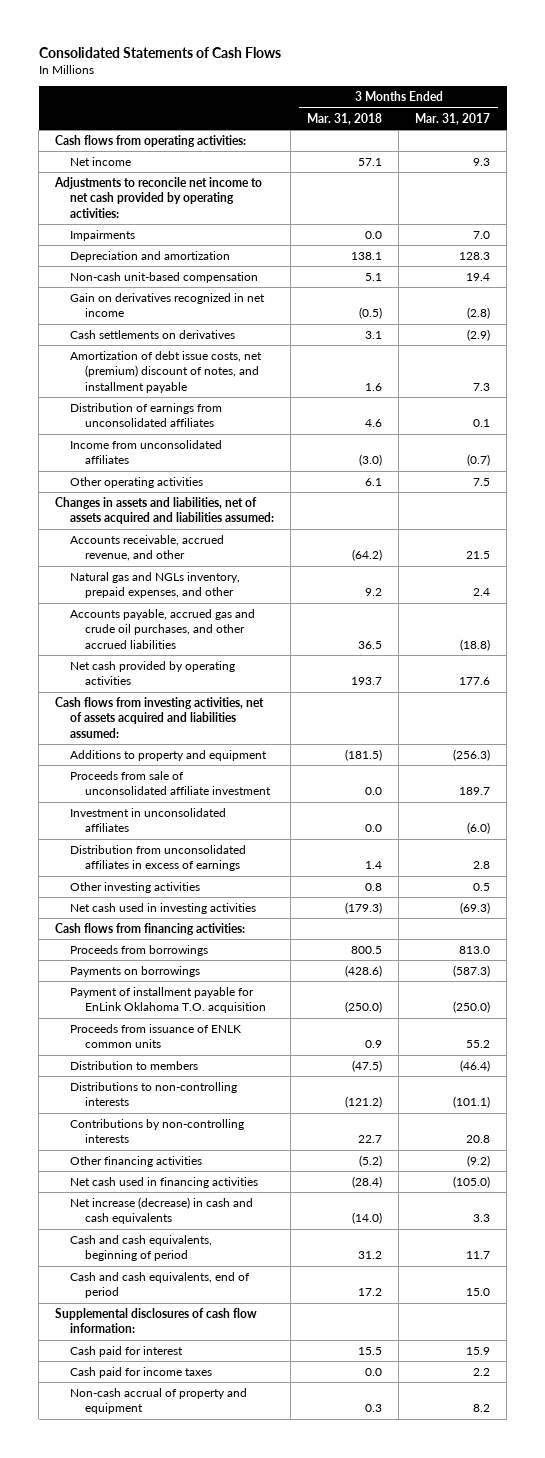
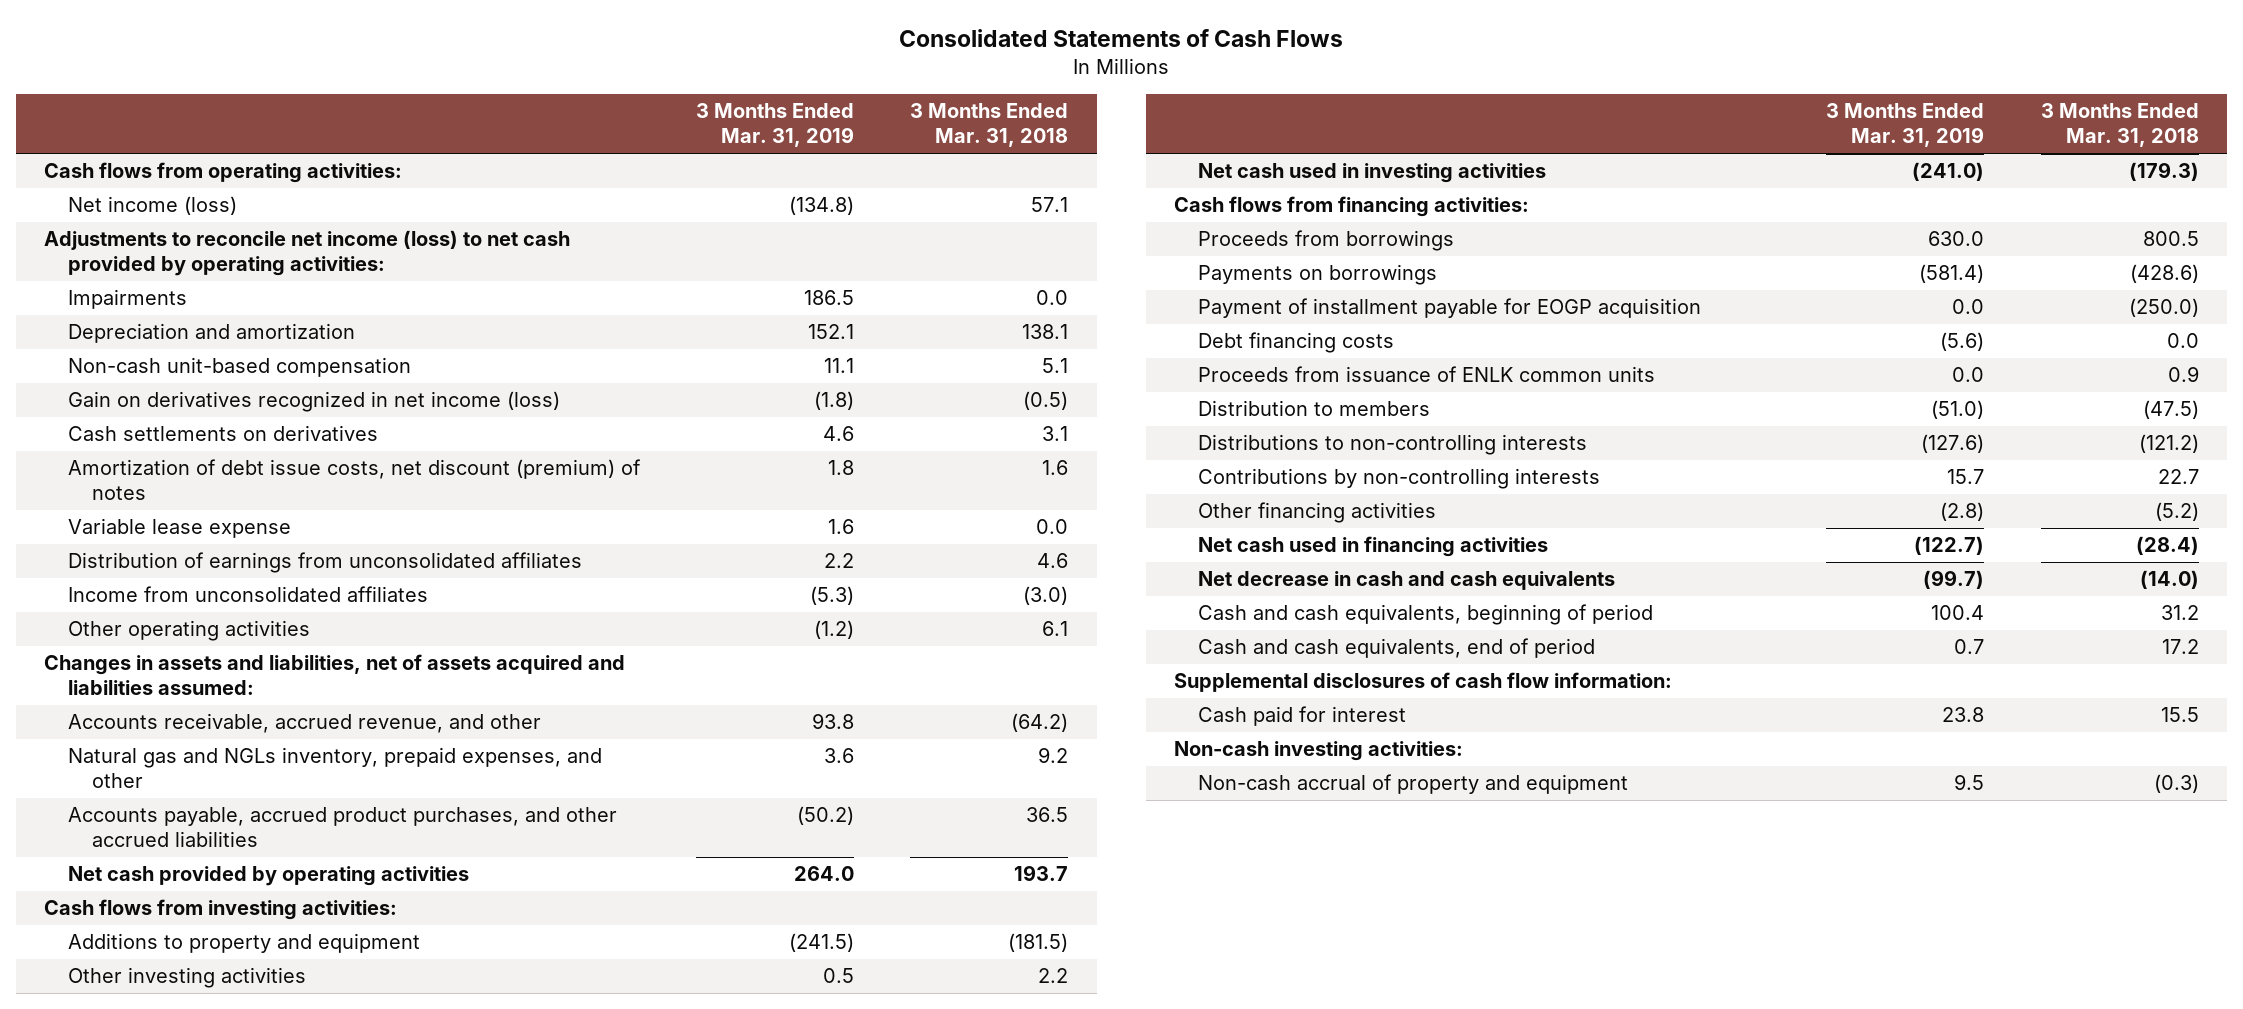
[415,112,491,125] Mar. 31, 2017 -> none
none -> [696,103,855,148] 3 Months Ended Mar. 31, 2019
[70,157,132,167] Net income -> [68,196,238,216] Net income (loss)
[54,177,263,218] Adjustments to reconcile net income to net cash provided by operating activities: -> [44,230,571,277] Adjustments to reconcile net income (loss) to net cash provided by operating activities:
[70,293,266,318] Gain on derivatives recognized in net income -> [68,391,561,413] Gain on derivatives recognized in net income (loss)
[70,351,263,393] Amortization of debt issue costs, net (premium) discount of notes, and installment payable -> [68,459,642,501] Amortization of debt issue costs, net discount (premium) of notes
none -> [68,518,292,539] Variable lease expense
[70,609,256,649] Accounts payable, accrued gas and crude oil purchases, and other accrued liabilities -> [68,807,618,848] Accounts payable, accrued product purchases, and other accrued liabilities
[55,697,265,738] Cash flows from investing activities, net of assets acquired and liabilities assumed: -> [44,899,398,921] Cash flows from investing activities:
[70,771,272,796] Proceeds from sale of unconsolidated affiliate investment -> none
[70,808,227,833] Investment in unconsolidated affiliates -> none
[70,845,247,872] Distribution from unconsolidated affiliates in excess of earnings -> none
[365,883,383,892] 0.8 -> [1038,968,1069,984] 2.2
[70,987,267,1014] Payment of installment payable for EnLink Oklahoma T.O. acquisition -> [1198,298,1702,319] Payment of installment payable for EOGP acquisition
none -> [1198,332,1395,354] Debt financing costs
[70,1197,254,1225] Net increase (decrease) in cash and cash equivalents -> [1198,571,1616,591] Net decrease in cash and cash equivalents
[70,1367,213,1379] Cash paid for income taxes -> none
none -> [1174,741,1464,762] Non-cash investing activities:
[365,1404,383,1413] 0.3 -> [2153,774,2199,794] (0.3)

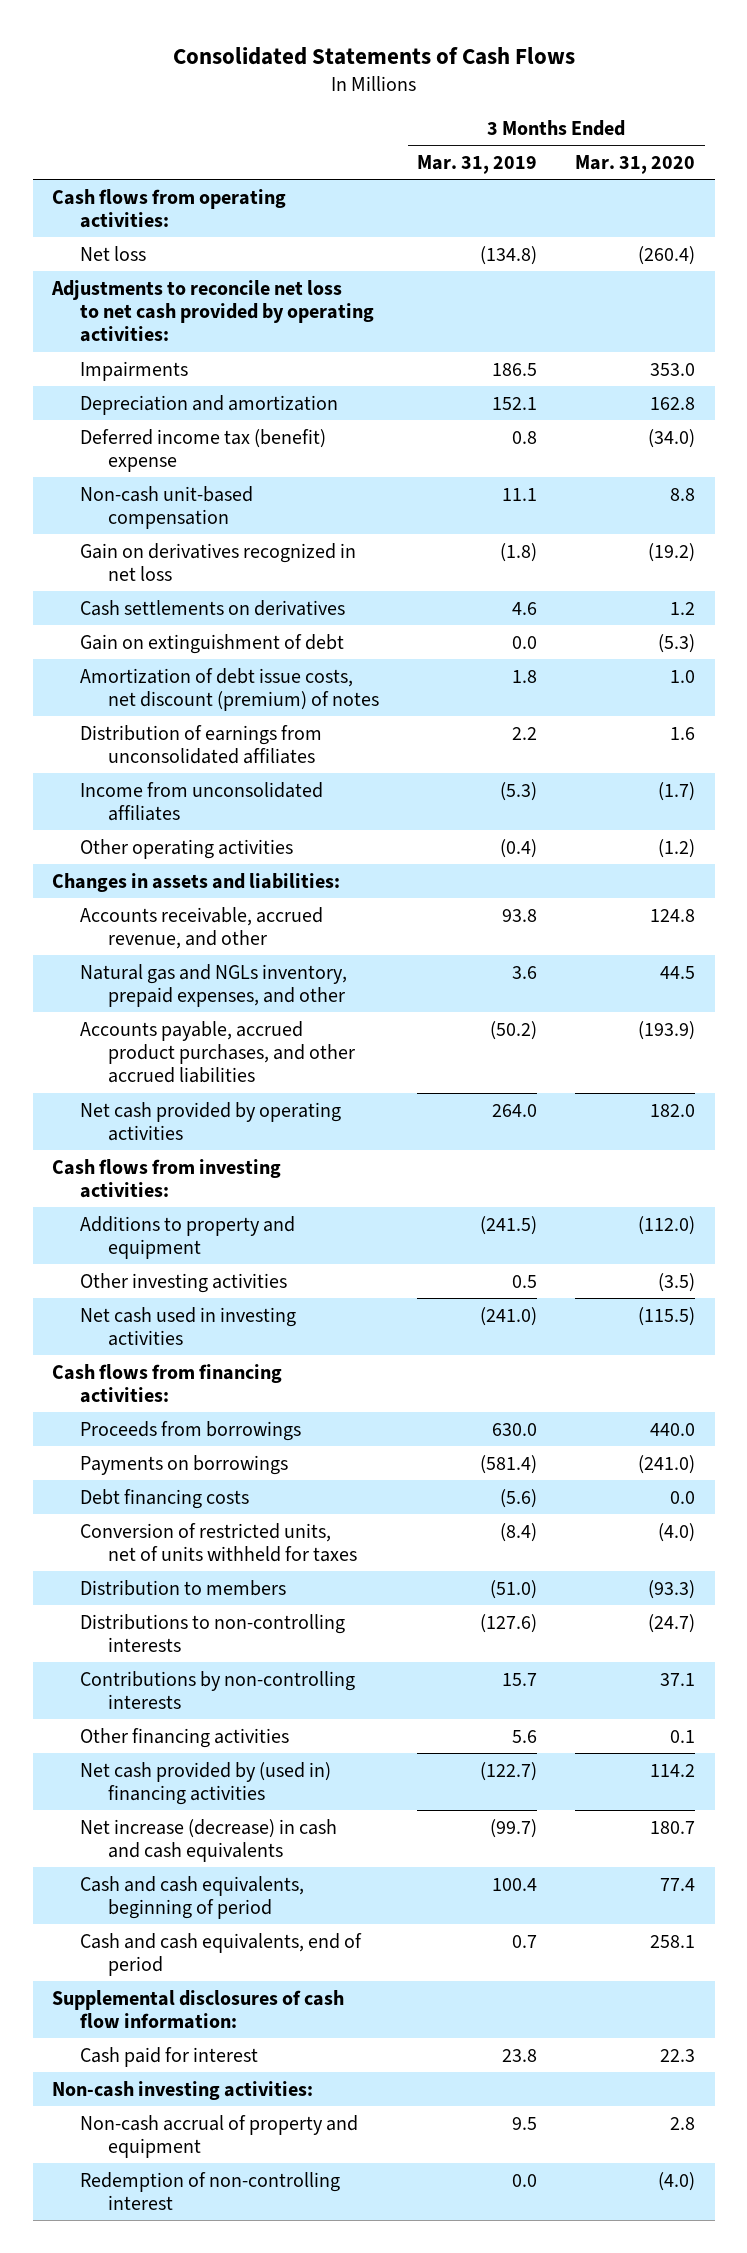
[910,103,1069,148] 3 Months Ended Mar. 31, 2018 -> none
none -> [575,154,696,174] Mar. 31, 2020
[68,196,238,216] Net income (loss) -> [80,245,147,261] Net loss
[44,230,571,277] Adjustments to reconcile net income (loss) to net cash provided by operating activities: -> [50,279,375,343] Adjustments to reconcile net loss to net cash provided by operating activities:
none -> [80,428,327,472] Deferred income tax (benefit) expense
[68,391,561,413] Gain on derivatives recognized in net income (loss) -> [80,542,357,581] Gain on derivatives recognized in net loss
none -> [80,633,345,654] Gain on extinguishment of debt
[68,518,292,539] Variable lease expense -> none
[814,620,855,640] (1.2) -> [500,838,538,858] (0.4)
[44,654,626,696] Changes in assets and liabilities, net of assets acquired and liabilities assumed: -> [51,872,340,892] Changes in assets and liabilities:
[1198,298,1702,319] Payment of installment payable for EOGP acquisition -> none
[1198,366,1656,383] Proceeds from issuance of ENLK common units -> none
none -> [80,1522,358,1562] Conversion of restricted units, net of units withheld for taxes
[1940,502,1985,522] (2.8) -> [512,1729,538,1743] 5.6
[1198,536,1549,558] Net cash used in financing activities -> [80,1761,332,1805] Net cash provided by (used in) financing activities
[1198,571,1616,591] Net decrease in cash and cash equivalents -> [80,1818,338,1862] Net increase (decrease) in cash and cash equivalents
none -> [80,2171,341,2210] Redemption of non-controlling interest

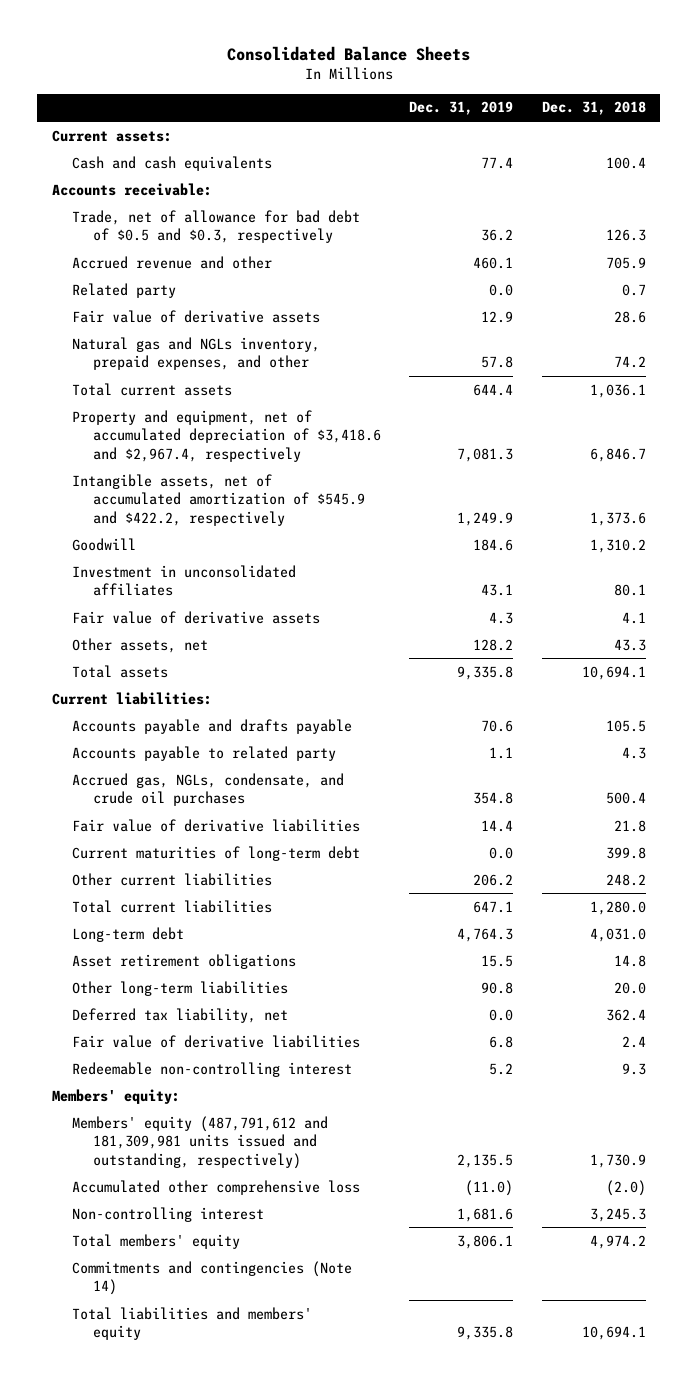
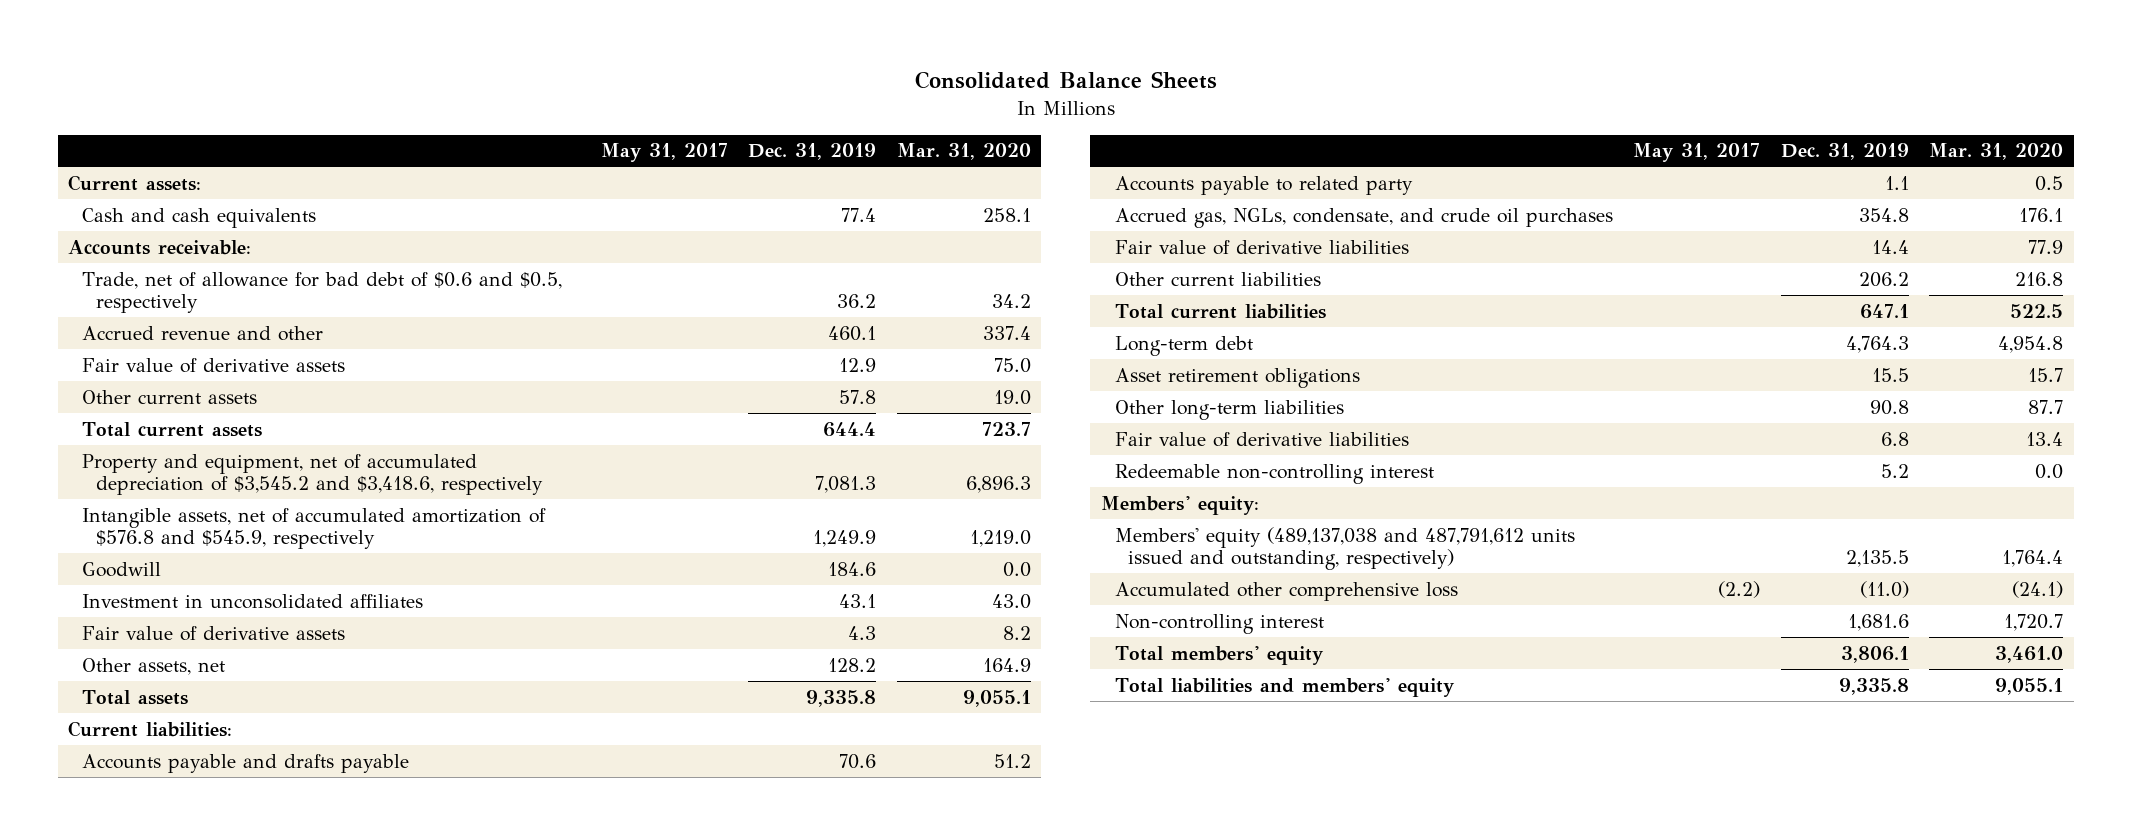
[541,101,646,116] Dec. 31, 2018 -> none
none -> [600,143,728,163] May 31, 2017
none -> [896,143,1031,161] Mar. 31, 2020
[72,209,361,244] Trade, net of allowance for bad debt of $0.5 and $0.3, respectively -> [82,271,563,314] Trade, net of allowance for bad debt of $0.6 and $0.5, respectively
[72,282,177,298] Related party -> none
[72,336,321,371] Natural gas and NGLs inventory, prepaid expenses, and other -> [82,389,258,404] Other current assets
[72,409,382,462] Property and equipment, net of accumulated depreciation of $3,418.6 and $2,967.4, respectively -> [82,453,544,496] Property and equipment, net of accumulated depreciation of $3,545.2 and $3,418.6, respectively
[72,473,366,526] Intangible assets, net of accumulated amortization of $545.9 and $422.2, respectively -> [82,507,547,550] Intangible assets, net of accumulated amortization of $576.8 and $545.9, respectively
[72,845,361,861] Current maturities of long-term debt -> none
[72,1007,289,1023] Deferred tax liability, net -> none
[72,1115,329,1169] Members' equity (487,791,612 and 181,309,981 units issued and outstanding, respectively) -> [1114,526,1575,571] Members' equity (489,137,038 and 487,791,612 units issued and outstanding, respectively)
[72,1260,353,1296] Commitments and contingencies (Note 14) -> none

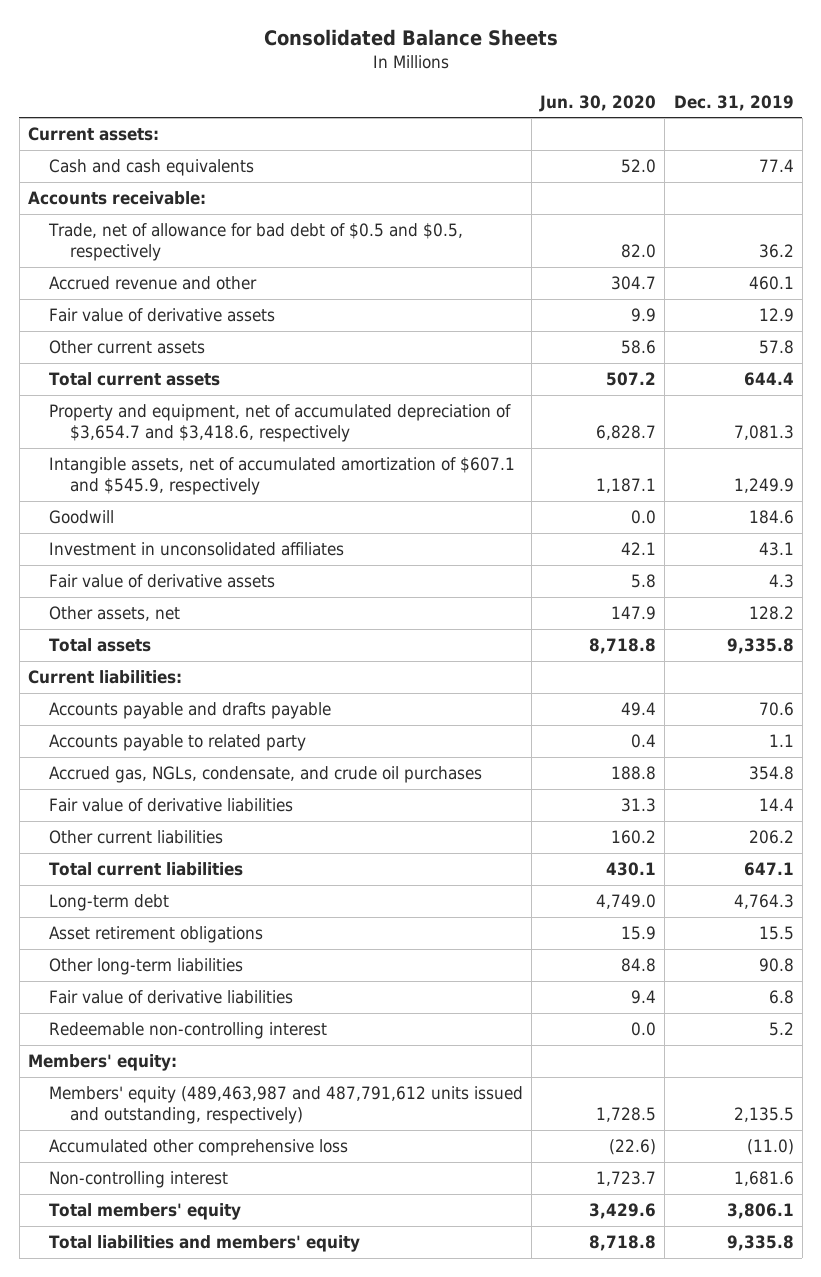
[600,143,728,163] May 31, 2017 -> none
[896,143,1031,161] Mar. 31, 2020 -> none
none -> [539,94,657,112] Jun. 30, 2020
[82,271,563,314] Trade, net of allowance for bad debt of $0.6 and $0.5, respectively -> [47,223,463,261] Trade, net of allowance for bad debt of $0.5 and $0.5, respectively
[82,453,544,496] Property and equipment, net of accumulated depreciation of $3,545.2 and $3,418.6, respectively -> [48,404,511,442] Property and equipment, net of accumulated depreciation of $3,654.7 and $3,418.6, respectively
[82,507,547,550] Intangible assets, net of accumulated amortization of $576.8 and $545.9, respectively -> [48,457,515,495] Intangible assets, net of accumulated amortization of $607.1 and $545.9, respectively
[1114,526,1575,571] Members' equity (489,137,038 and 487,791,612 units issued and outstanding, respectively) -> [48,1086,523,1124] Members' equity (489,463,987 and 487,791,612 units issued and outstanding, respectively)

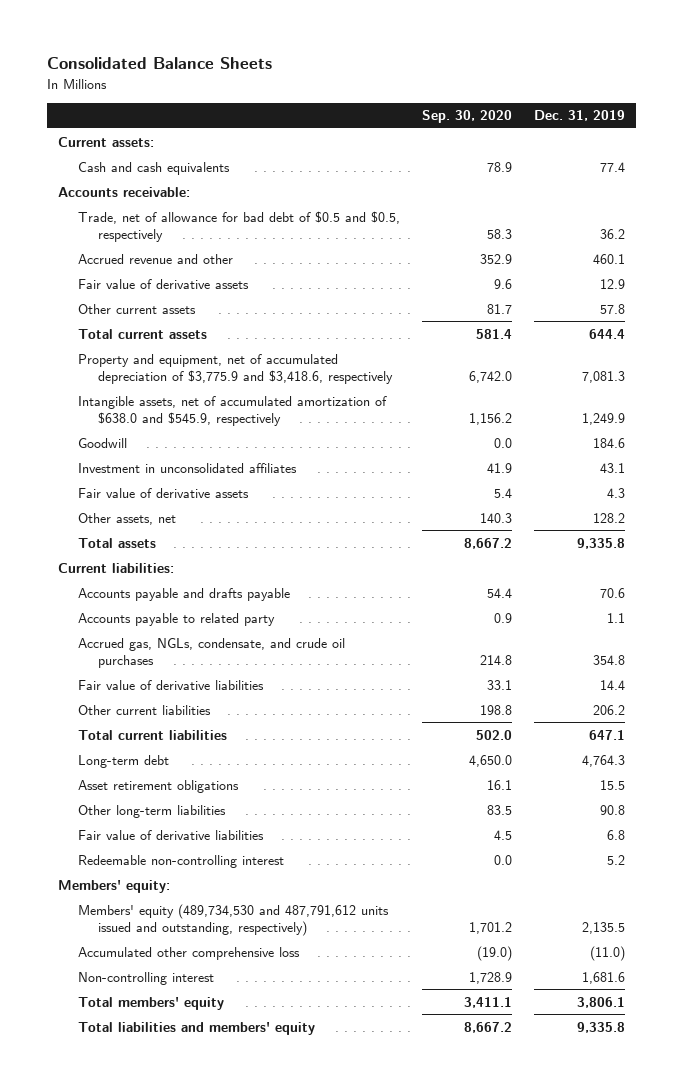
[539,94,657,112] Jun. 30, 2020 -> none
none -> [421,110,512,124] Sep. 30, 2020
[48,404,511,442] Property and equipment, net of accumulated depreciation of $3,654.7 and $3,418.6, respectively -> [78,353,393,384] Property and equipment, net of accumulated depreciation of $3,775.9 and $3,418.6, respectively
[48,457,515,495] Intangible assets, net of accumulated amortization of $607.1 and $545.9, respectively -> [78,395,388,426] Intangible assets, net of accumulated amortization of $638.0 and $545.9, respectively
[48,1086,523,1124] Members' equity (489,463,987 and 487,791,612 units issued and outstanding, respectively) -> [78,903,390,936] Members' equity (489,734,530 and 487,791,612 units issued and outstanding, respectively)

